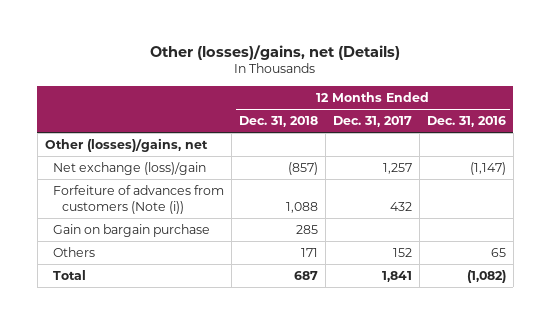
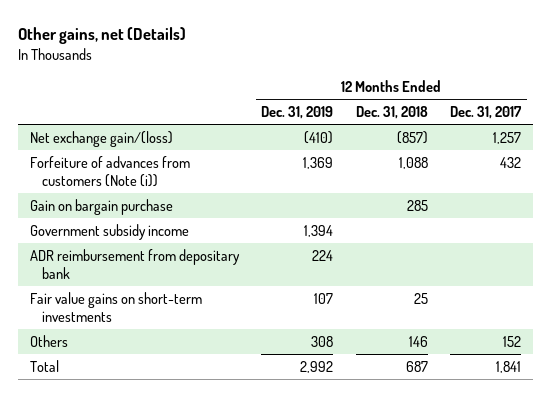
[150,44,401,60] Other (losses)/gains, net (Details) -> [18,27,187,45] Other gains, net (Details)
[426,116,506,128] Dec. 31, 2016 -> none
none -> [261,106,334,120] Dec. 31, 2019
[44,138,208,153] Other (losses)/gains, net -> none
[53,162,207,176] Net exchange (loss)/gain -> [29,130,173,147] Net exchange gain/(loss)
none -> [29,223,189,240] Government subsidy income
none -> [29,248,240,280] ADR reimbursement from depositary bank
none -> [29,291,202,323] Fair value gains on short-term investments
[301,248,319,258] 171 -> [408,335,428,347] 146

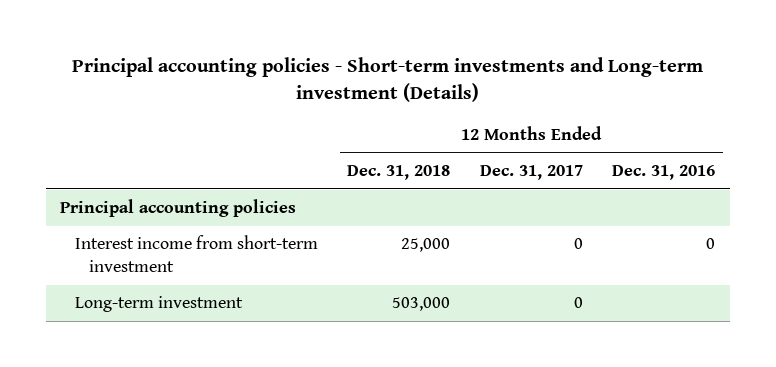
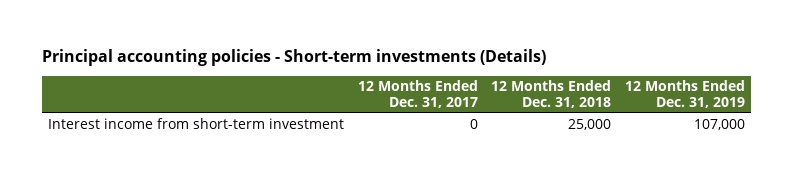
[71,57,703,103] Principal accounting policies - Short-term investments and Long-term investment (Details) -> [41,49,546,67] Principal accounting policies - Short-term investments (Details)
[612,165,716,181] Dec. 31, 2016 -> none
none -> [624,79,745,109] 12 Months Ended Dec. 31, 2019
[60,199,297,218] Principal accounting policies -> none
[74,296,243,313] Long-term investment -> none

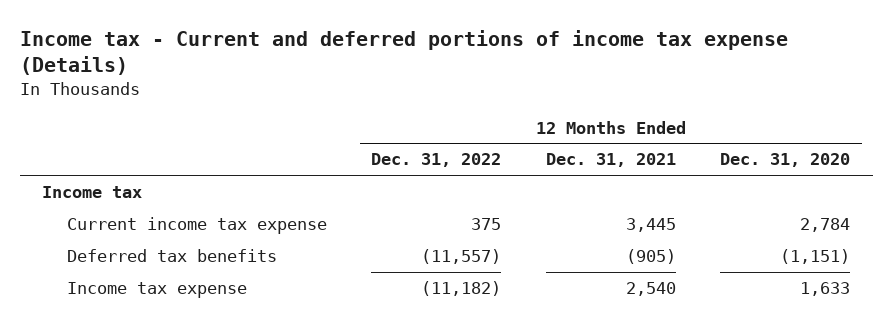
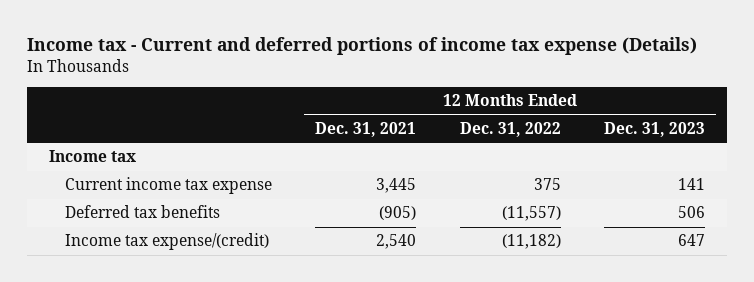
[720,153,851,168] Dec. 31, 2020 -> none
none -> [603,121,705,137] Dec. 31, 2023
[66,282,247,299] Income tax expense -> [64,233,269,251] Income tax expense/(credit)

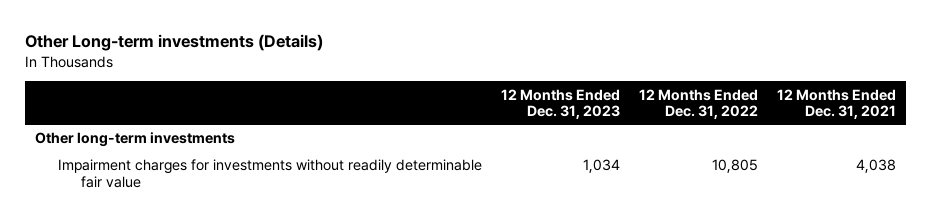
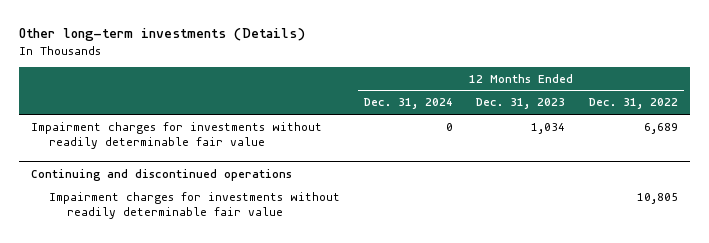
[25,34,324,52] Other Long-term investments (Details) -> [19,28,306,42] Other long-term investments (Details)
[777,88,897,120] 12 Months Ended Dec. 31, 2021 -> none
none -> [363,98,453,110] Dec. 31, 2024
[34,132,235,148] Other long-term investments -> none
[712,159,759,174] 10,805 -> [643,122,678,134] 6,689
none -> [31,168,293,181] Continuing and discontinued operations
none -> [48,191,340,220] Impairment charges for investments without readily determinable fair value

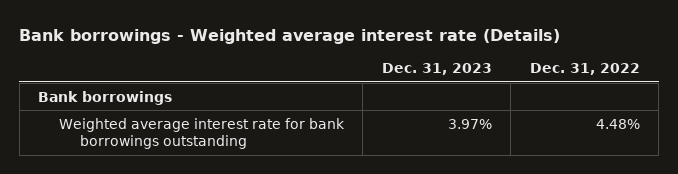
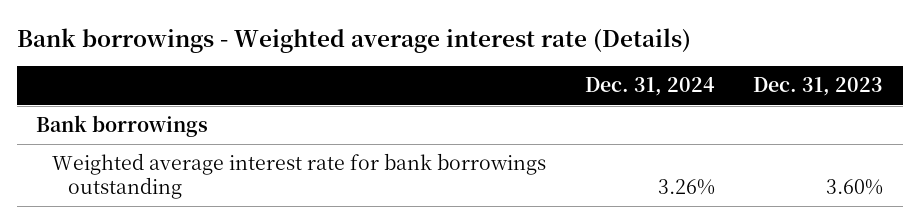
[529,63,640,76] Dec. 31, 2022 -> none
none -> [584,77,715,97] Dec. 31, 2024
[447,118,492,129] 3.97% -> [826,179,884,196] 3.60%

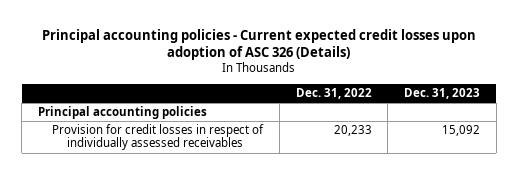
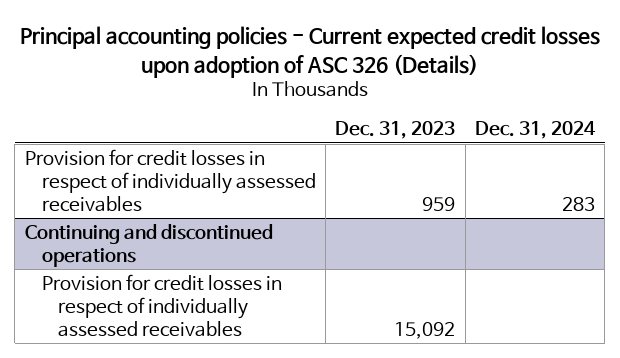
[295,88,372,100] Dec. 31, 2022 -> none
none -> [475,121,597,140] Dec. 31, 2024
[38,106,208,120] Principal accounting policies -> none
none -> [24,148,316,212] Provision for credit losses in respect of individually assessed receivables
none -> [24,223,273,267] Continuing and discontinued operations

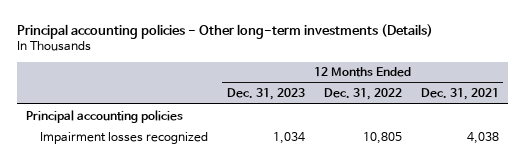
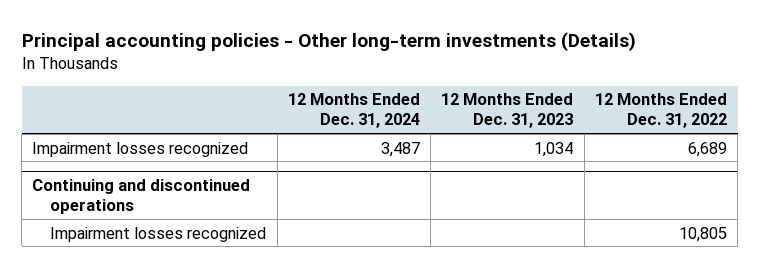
[420,88,499,101] Dec. 31, 2021 -> none
none -> [287,93,420,129] 12 Months Ended Dec. 31, 2024
[26,109,184,123] Principal accounting policies -> none
[362,131,402,144] 10,805 -> [687,141,727,157] 6,689
none -> [32,178,251,214] Continuing and discontinued operations
none -> [50,226,267,242] Impairment losses recognized

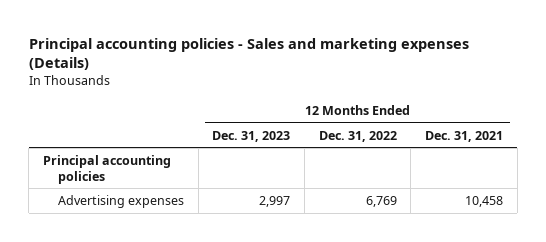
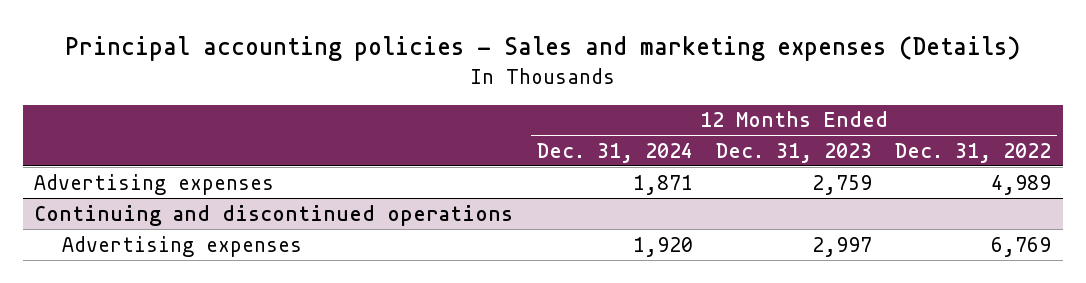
[424,130,503,142] Dec. 31, 2021 -> none
none -> [536,142,693,163] Dec. 31, 2024
[42,154,171,184] Principal accounting policies -> none
none -> [34,173,275,195] Advertising expenses
none -> [34,204,514,226] Continuing and discontinued operations

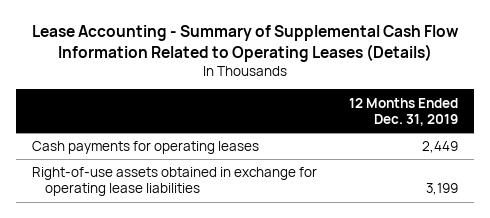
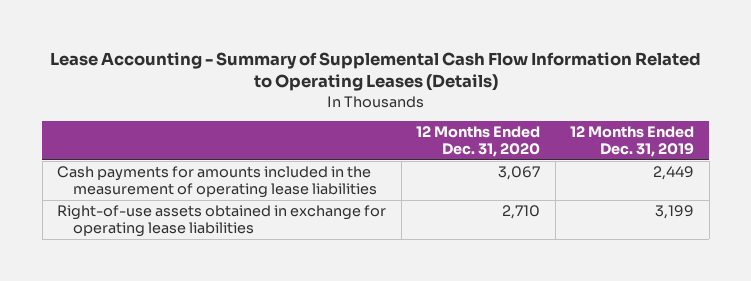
none -> [416,126,541,158] 12 Months Ended Dec. 31, 2020
[32,141,260,155] Cash payments for operating leases -> [57,166,377,199] Cash payments for amounts included in the measurement of operating lease liabilities

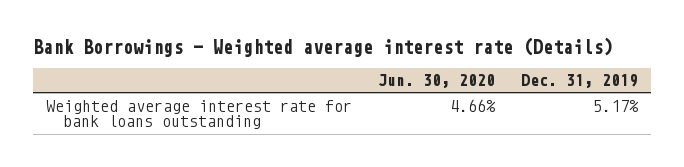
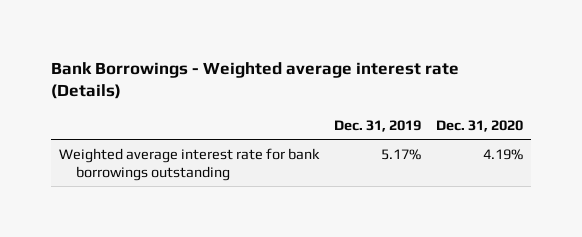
[378,74,496,89] Jun. 30, 2020 -> none
none -> [436,119,524,132] Dec. 31, 2020
[46,99,353,130] Weighted average interest rate for bank loans outstanding -> [58,147,320,181] Weighted average interest rate for bank borrowings outstanding

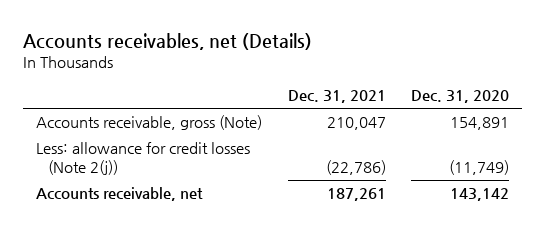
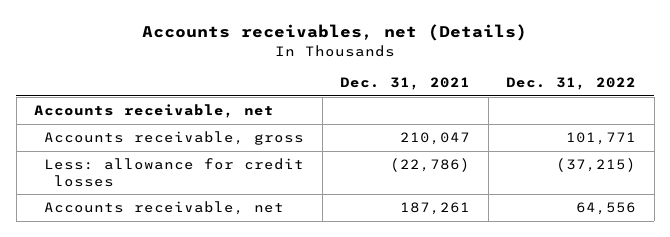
[411,90,510,104] Dec. 31, 2020 -> none
none -> [506,77,637,91] Dec. 31, 2022
none -> [34,104,275,119] Accounts receivable, net
[35,115,262,131] Accounts receivable, gross (Note) -> [44,131,305,146] Accounts receivable, gross
[35,142,250,176] Less: allowance for credit losses (Note 2(j)) -> [44,158,305,187] Less: allowance for credit losses

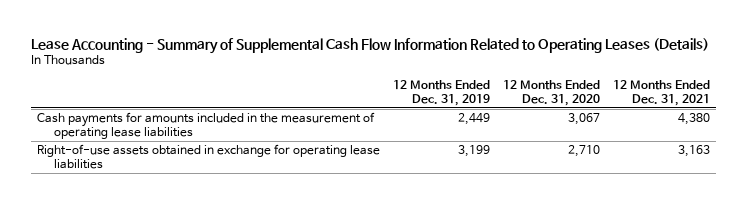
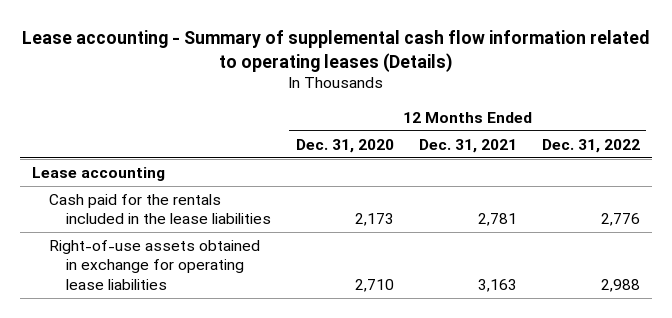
[30,37,709,54] Lease Accounting - Summary of Supplemental Cash Flow Information Related to Operating Leases (Details) -> [22,29,650,72] Lease accounting - Summary of supplemental cash flow information related to operating leases (Details)
[393,79,491,107] 12 Months Ended Dec. 31, 2019 -> none
none -> [541,138,640,153] Dec. 31, 2022
none -> [32,167,166,182] Lease accounting
[37,111,376,140] Cash payments for amounts included in the measurement of operating lease liabilities -> [48,194,271,225] Cash paid for the rentals included in the lease liabilities
[567,112,600,125] 3,067 -> [354,213,394,227] 2,173
[677,112,710,125] 4,380 -> [477,213,517,227] 2,781

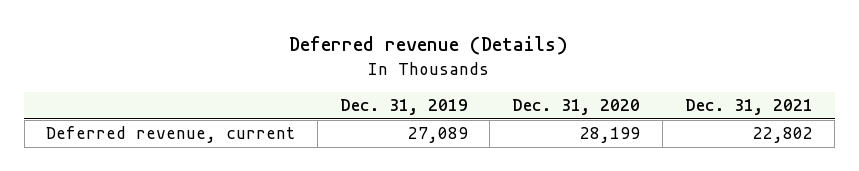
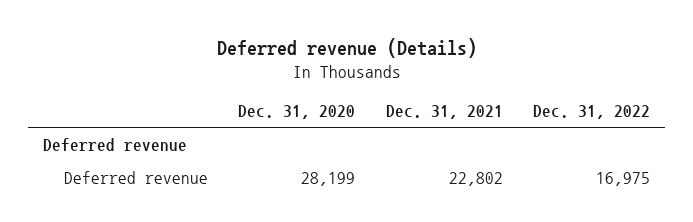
[339,99,468,116] Dec. 31, 2019 -> none
none -> [532,104,650,119] Dec. 31, 2022
none -> [43,137,188,151] Deferred revenue
[46,126,296,144] Deferred revenue, current -> [64,170,209,184] Deferred revenue

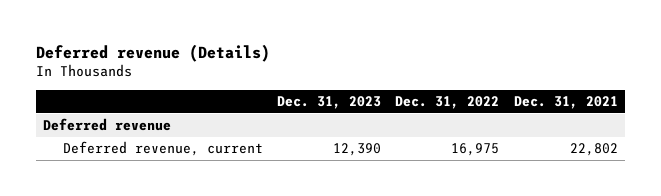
[238,104,356,119] Dec. 31, 2020 -> none
none -> [277,96,382,110] Dec. 31, 2023
[64,170,209,184] Deferred revenue -> [63,141,264,157] Deferred revenue, current

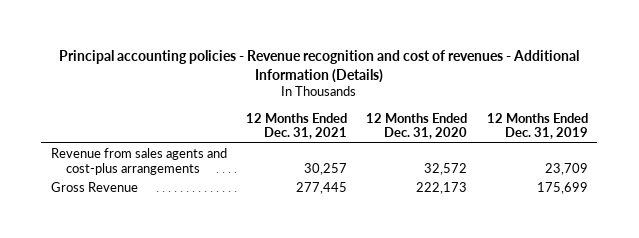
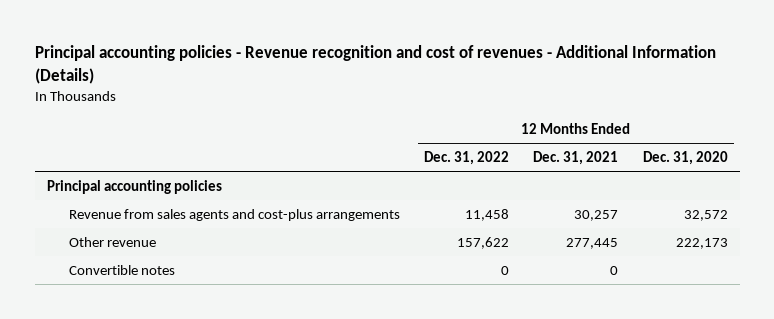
[486,112,588,140] 12 Months Ended Dec. 31, 2019 -> none
none -> [424,151,510,166] Dec. 31, 2022
none -> [46,179,222,194] Principal accounting policies
[50,182,138,193] Gross Revenue -> [69,236,157,247] Other revenue
none -> [69,264,176,275] Convertible notes

